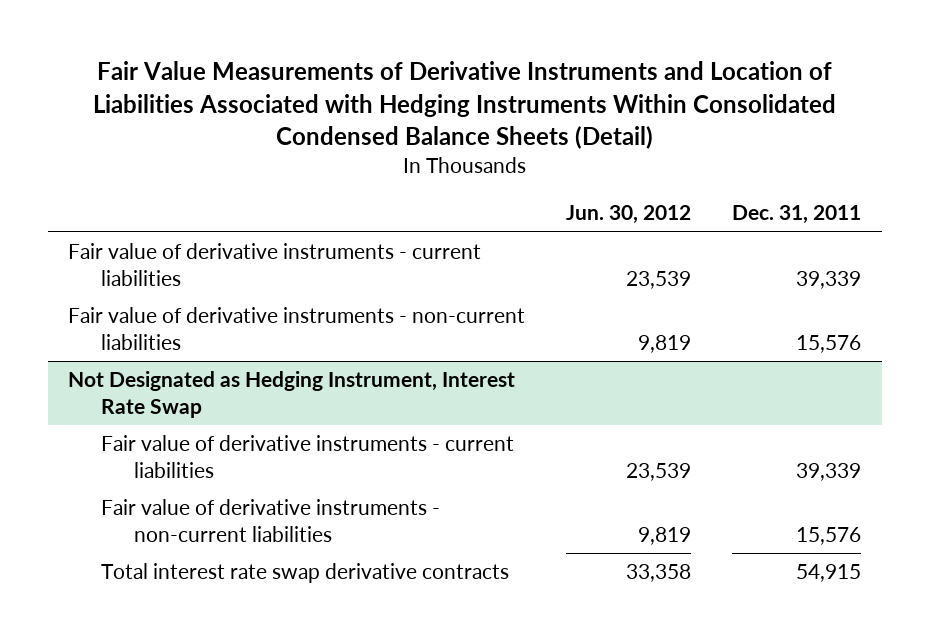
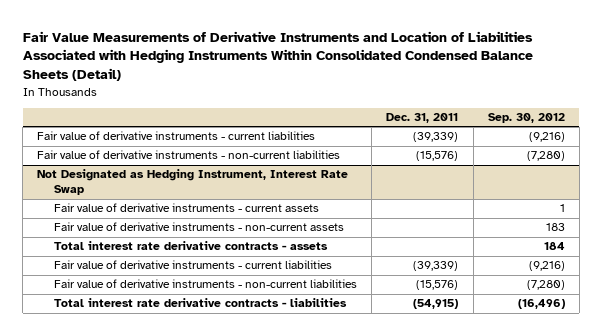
[566,205,692,225] Jun. 30, 2012 -> none
none -> [487,113,565,124] Sep. 30, 2012
[796,270,862,289] 39,339 -> [413,132,459,143] (39,339)
[796,334,862,353] 15,576 -> [416,151,459,162] (15,576)
none -> [54,203,320,213] Fair value of derivative instruments - current assets
none -> [54,222,345,232] Fair value of derivative instruments - non-current assets
none -> [54,241,329,251] Total interest rate derivative contracts - assets
[796,462,862,481] 39,339 -> [413,261,459,272] (39,339)
[796,526,862,545] 15,576 -> [416,280,459,291] (15,576)
[101,563,510,584] Total interest rate swap derivative contracts -> [54,298,348,308] Total interest rate derivative contracts - liabilities
[796,564,862,583] 54,915 -> [413,299,459,310] (54,915)

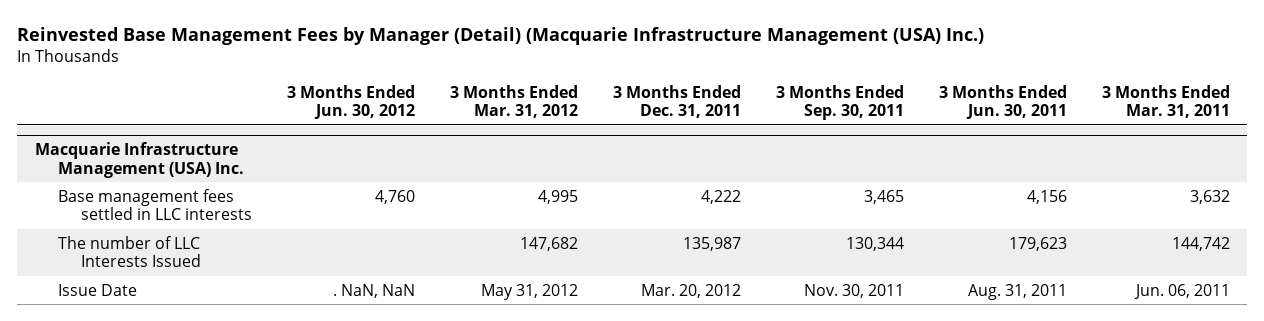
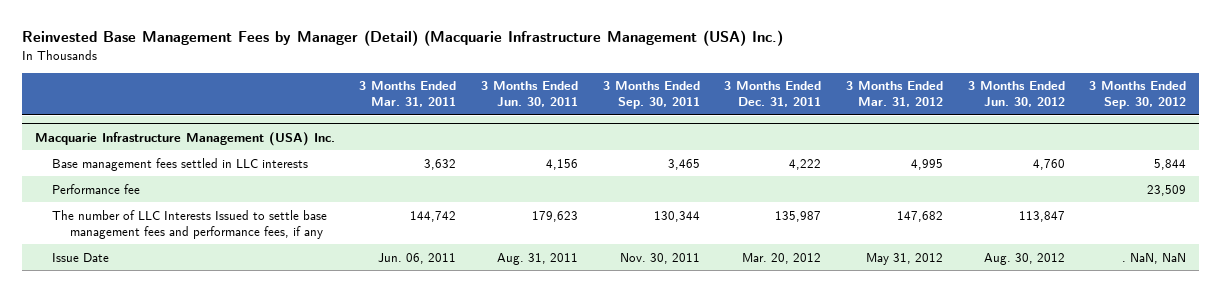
none -> [1089,81,1187,110] 3 Months Ended Sep. 30, 2012
[57,235,201,268] The number of LLC Interests Issued -> none
none -> [52,183,141,194] Performance fee
none -> [52,209,328,239] The number of LLC Interests Issued to settle base management fees and performance fees, if any
[332,283,415,298] . NaN, NaN -> [983,252,1065,265] Aug. 30, 2012

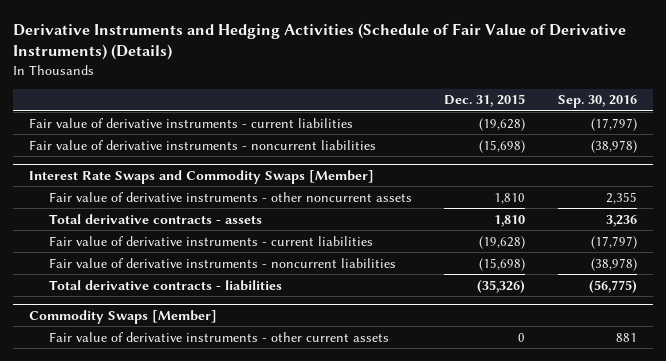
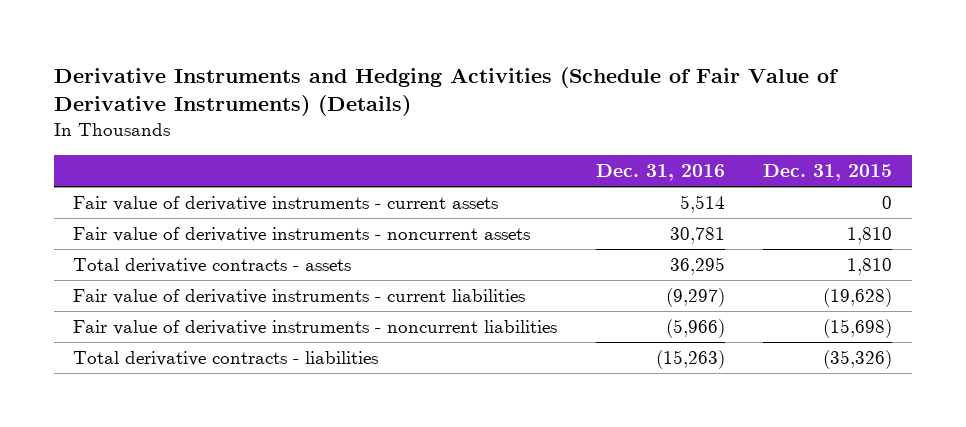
[557,95,637,109] Sep. 30, 2016 -> none
none -> [595,163,725,181] Dec. 31, 2016
[29,139,377,150] Fair value of derivative instruments - noncurrent liabilities -> none
[29,169,375,184] Interest Rate Swaps and Commodity Swaps [Member] -> none
[29,117,354,128] Fair value of derivative instruments - current liabilities -> [73,196,499,212] Fair value of derivative instruments - current assets
[479,117,526,131] (19,628) -> [882,196,893,210] 0
[48,191,412,202] Fair value of derivative instruments - other noncurrent assets -> [73,227,531,243] Fair value of derivative instruments - noncurrent assets
[29,309,218,324] Commodity Swaps [Member] -> none
[48,331,389,342] Fair value of derivative instruments - other current assets -> none

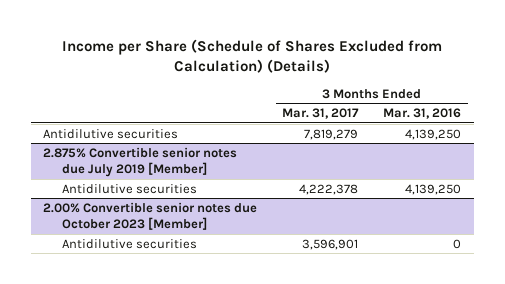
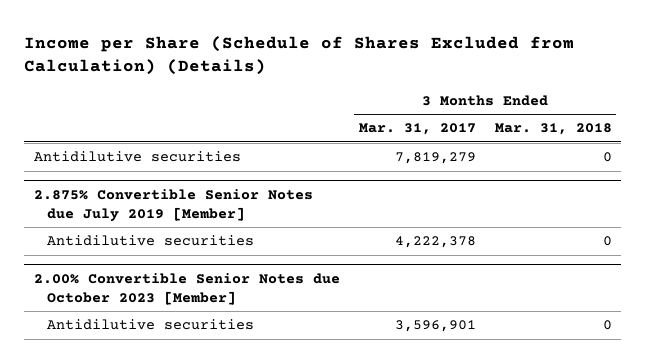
[383,108,462,120] Mar. 31, 2016 -> none
none -> [494,123,612,136] Mar. 31, 2018
[43,146,238,177] 2.875% Convertible senior notes due July 2019 [Member] -> [33,188,313,222] 2.875% Convertible Senior Notes due July 2019 [Member]
[43,201,258,230] 2.00% Convertible senior notes due October 2023 [Member] -> [33,272,340,305] 2.00% Convertible Senior Notes due October 2023 [Member]

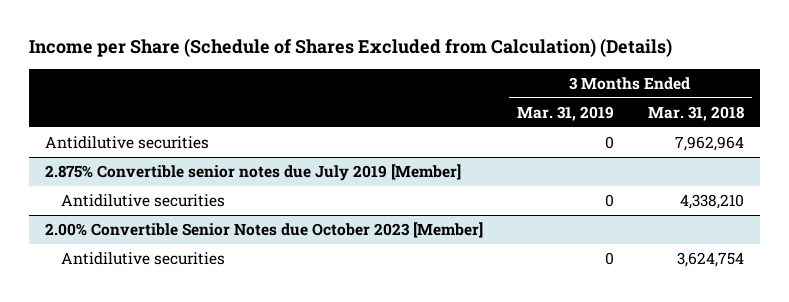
[358,123,476,136] Mar. 31, 2017 -> none
none -> [516,105,614,121] Mar. 31, 2019
[602,152,612,163] 0 -> [674,136,744,152] 7,962,964
[33,188,313,222] 2.875% Convertible Senior Notes due July 2019 [Member] -> [45,164,462,182] 2.875% Convertible senior notes due July 2019 [Member]
[602,236,612,247] 0 -> [679,194,744,210] 4,338,210
[602,320,612,331] 0 -> [676,252,744,268] 3,624,754

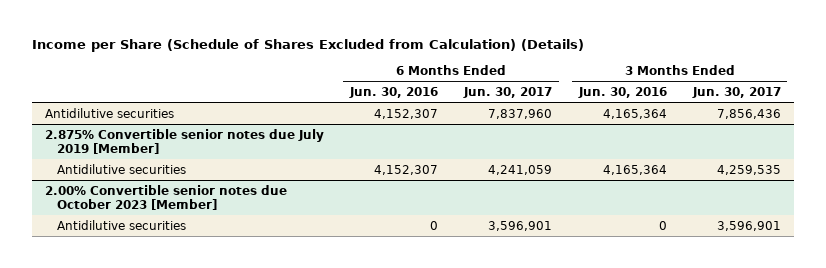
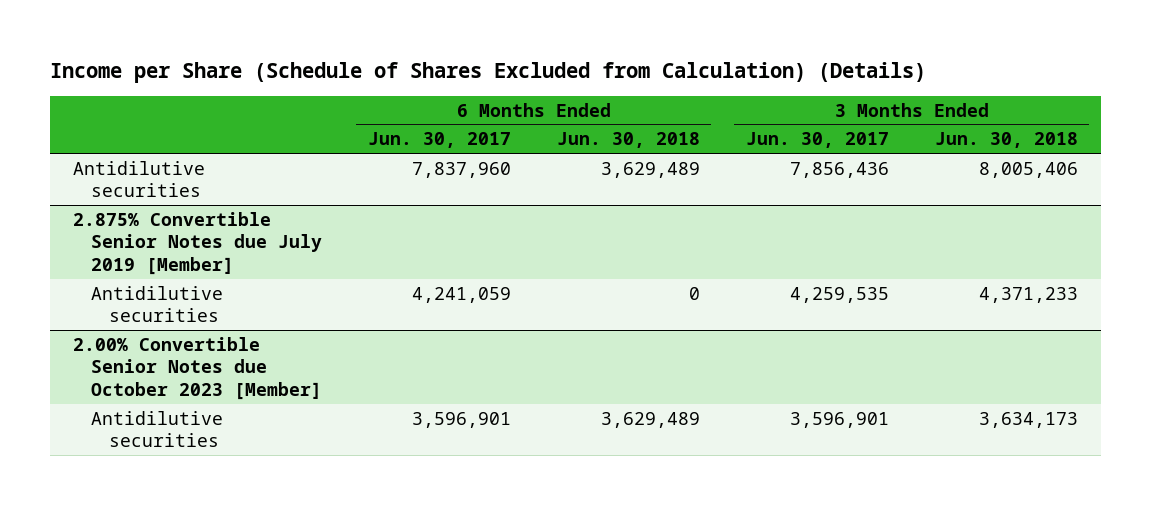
[348,86,438,98] Jun. 30, 2016 -> none
[577,86,667,98] Jun. 30, 2016 -> none
none -> [556,132,700,149] Jun. 30, 2018
none -> [934,132,1078,149] Jun. 30, 2018
[44,128,324,154] 2.875% Convertible senior notes due July 2019 [Member] -> [73,211,322,276] 2.875% Convertible Senior Notes due July 2019 [Member]
[44,184,287,210] 2.00% Convertible senior notes due October 2023 [Member] -> [73,336,322,401] 2.00% Convertible Senior Notes due October 2023 [Member]

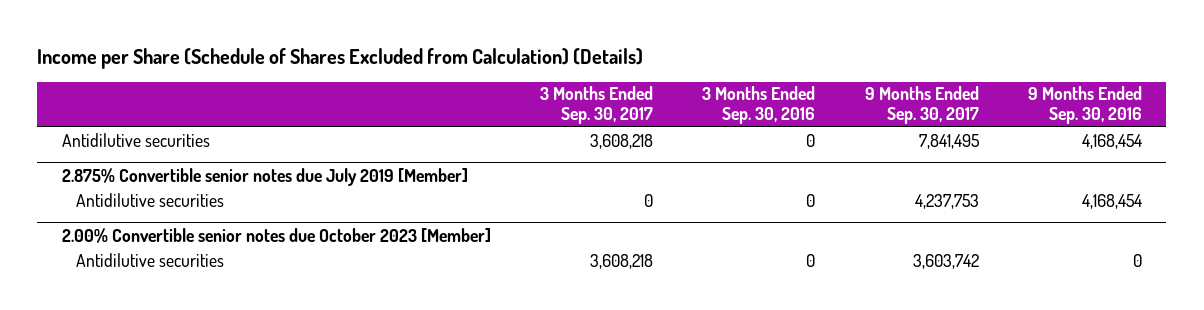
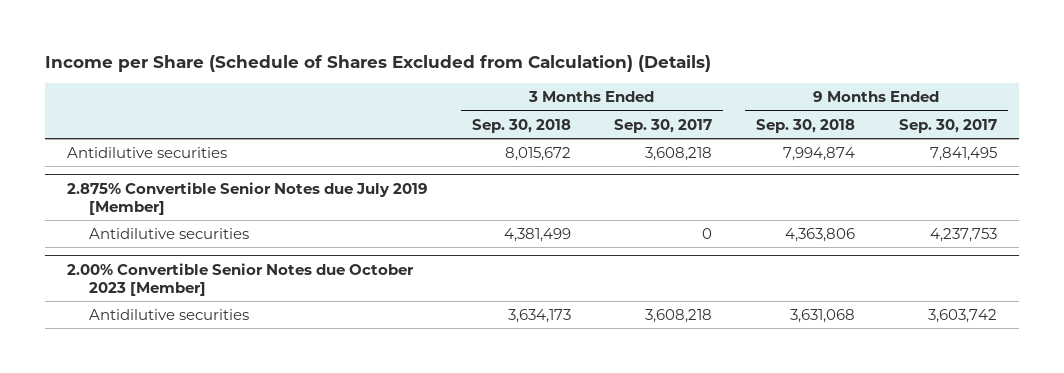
[702,86,816,125] 3 Months Ended Sep. 30, 2016 -> none
[1027,86,1142,125] 9 Months Ended Sep. 30, 2016 -> none
none -> [471,118,571,133] Sep. 30, 2018
none -> [756,118,856,133] Sep. 30, 2018
[62,167,469,186] 2.875% Convertible senior notes due July 2019 [Member] -> [66,181,428,215] 2.875% Convertible Senior Notes due July 2019 [Member]
[62,227,492,243] 2.00% Convertible senior notes due October 2023 [Member] -> [66,262,414,296] 2.00% Convertible Senior Notes due October 2023 [Member]

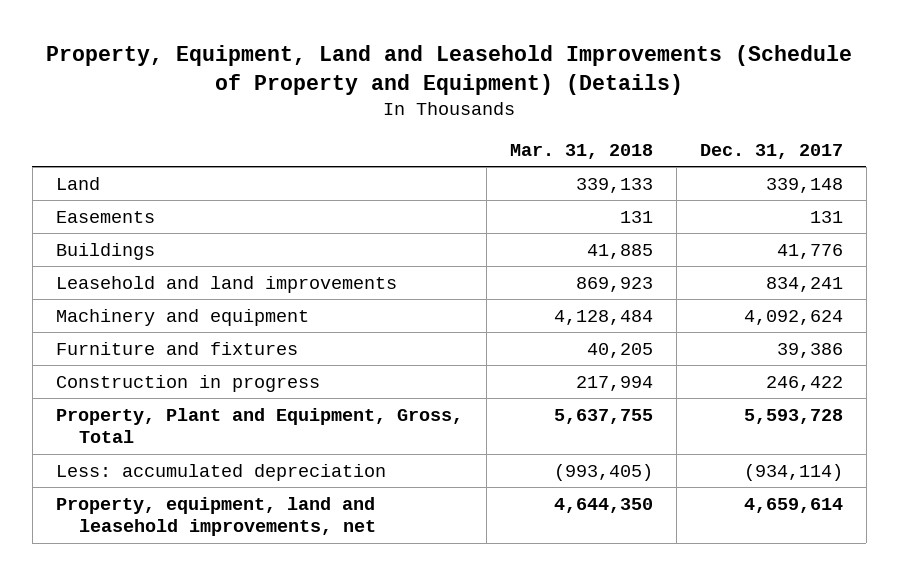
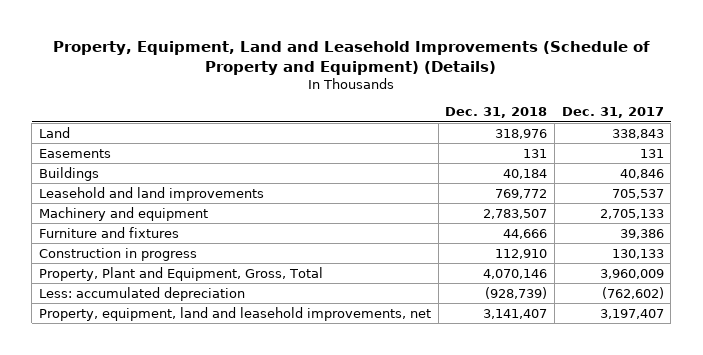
[509,143,653,159] Mar. 31, 2018 -> none
none -> [445,107,548,119] Dec. 31, 2018
[765,177,843,193] 339,148 -> [611,128,664,139] 338,843
[776,243,843,259] 41,776 -> [619,168,664,179] 40,846
[765,276,843,292] 834,241 -> [611,188,664,199] 705,537
[743,309,843,325] 4,092,624 -> [599,208,664,219] 2,705,133
[765,375,843,391] 246,422 -> [611,248,664,259] 130,133
[743,408,843,424] 5,593,728 -> [599,268,664,279] 3,960,009
[743,463,843,481] (934,114) -> [601,286,664,299] (762,602)
[743,497,843,513] 4,659,614 -> [599,308,664,319] 3,197,407

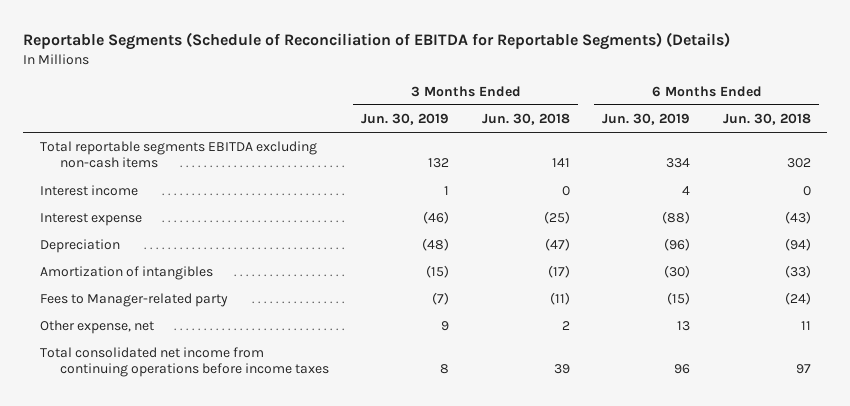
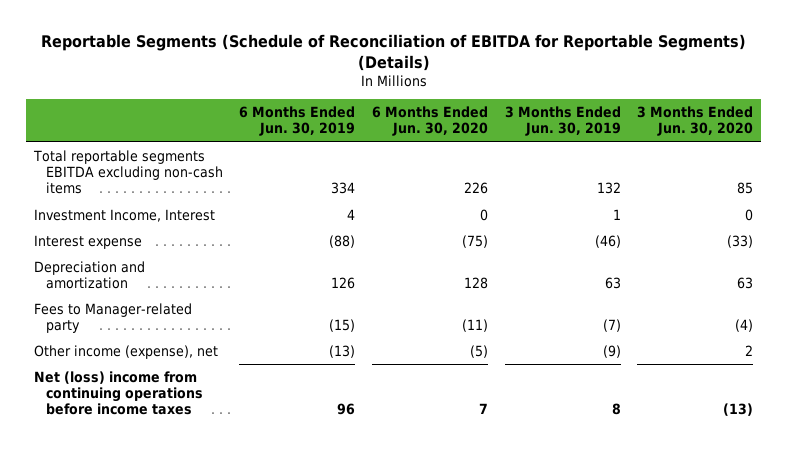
[481,112,570,125] Jun. 30, 2018 -> none
[722,112,811,125] Jun. 30, 2018 -> none
none -> [372,106,489,137] 6 Months Ended Jun. 30, 2020
none -> [637,106,754,137] 3 Months Ended Jun. 30, 2020
[39,185,138,197] Interest income -> [34,209,216,223] Investment Income, Interest
[39,239,120,254] Depreciation -> none
[39,266,213,281] Amortization of intangibles -> none
none -> [34,261,146,290] Depreciation and amortization
[39,320,154,335] Other expense, net -> [34,345,219,360] Other income (expense), net
[441,321,450,332] 9 -> [602,345,621,359] (9)
[677,321,691,332] 13 -> [329,345,356,359] (13)
[39,347,329,378] Total consolidated net income from continuing operations before income taxes -> [34,371,203,416] Net (loss) income from continuing operations before income taxes

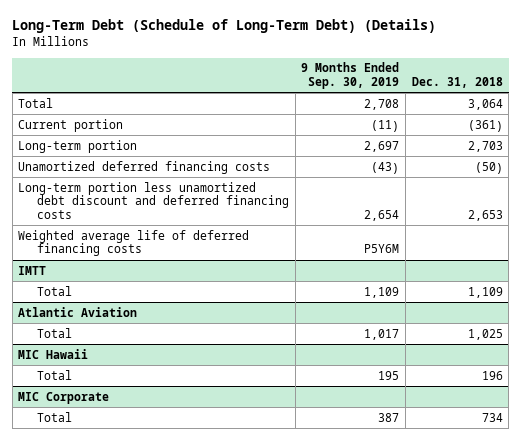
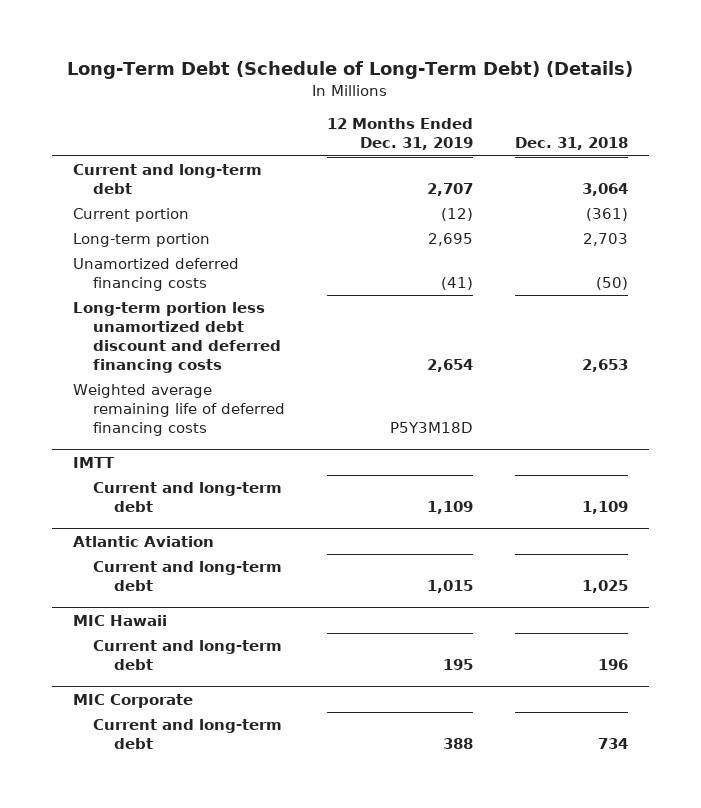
[301,62,400,90] 9 Months Ended Sep. 30, 2019 -> none
none -> [327,118,474,151] 12 Months Ended Dec. 31, 2019
[18,97,54,108] Total -> [72,164,262,195] Current and long-term debt
[18,229,250,257] Weighted average life of deferred financing costs -> [72,384,286,437] Weighted average remaining life of deferred financing costs
[36,285,72,296] Total -> [93,482,283,513] Current and long-term debt
[36,327,72,338] Total -> [93,561,283,592] Current and long-term debt
[36,369,72,380] Total -> [93,640,283,671] Current and long-term debt
[36,411,72,422] Total -> [93,719,283,750] Current and long-term debt

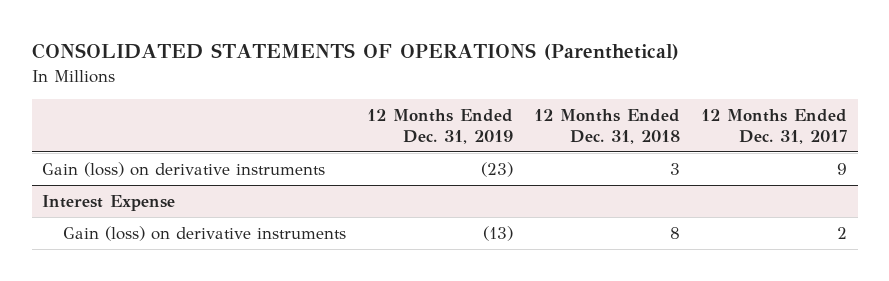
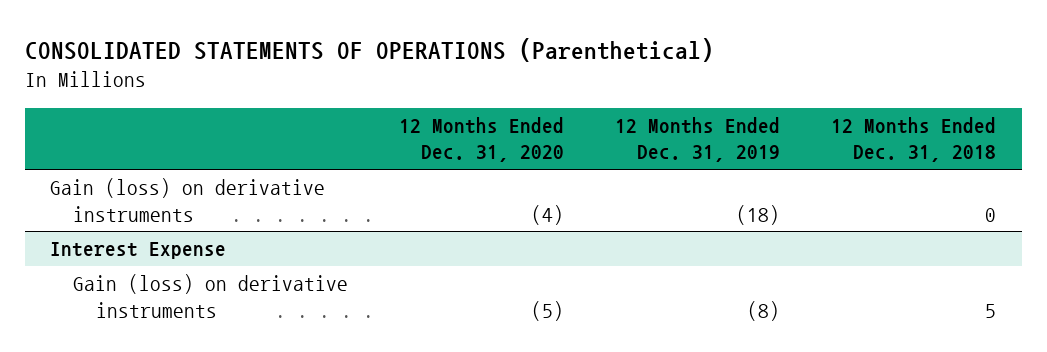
[700,108,847,144] 12 Months Ended Dec. 31, 2017 -> none
none -> [399,117,565,163] 12 Months Ended Dec. 31, 2020
[480,161,513,177] (23) -> [736,204,781,225] (18)
[669,162,680,175] 3 -> [985,207,997,222] 0
[482,225,513,241] (13) -> [747,300,781,321] (8)
[669,226,680,239] 8 -> [985,303,997,318] 5

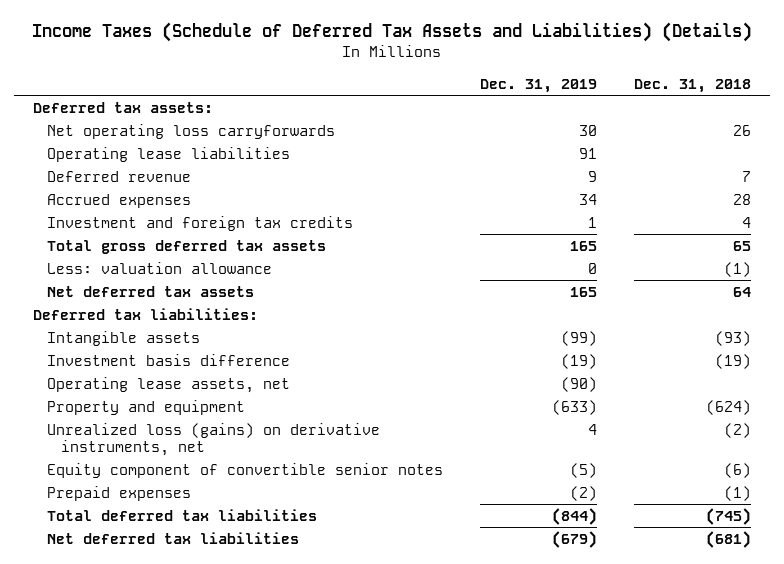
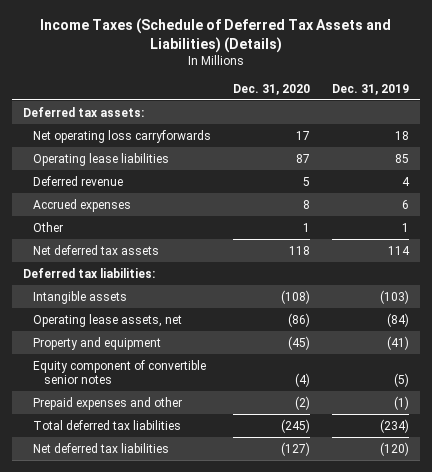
[634,78,752,93] Dec. 31, 2018 -> none
none -> [233,83,311,95] Dec. 31, 2020
[46,215,353,231] Investment and foreign tax credits -> none
[46,239,326,254] Total gross deferred tax assets -> none
[46,261,272,274] Less: valuation allowance -> none
[579,124,598,136] 30 -> [395,130,410,140] 18
[579,147,598,159] 91 -> [395,153,410,163] 85
[588,170,598,182] 9 -> [402,176,411,186] 4
[579,193,598,205] 34 -> [402,199,410,209] 6
none -> [33,221,64,232] Other
[570,286,598,297] 165 -> [388,245,411,255] 114
[46,353,290,366] Investment basis difference -> none
[46,422,380,456] Unrealized loss (gains) on derivative instruments, net -> none
[561,330,598,346] (99) -> [380,289,410,304] (103)
[561,376,598,392] (90) -> [387,312,410,327] (84)
[552,399,598,415] (633) -> [387,335,410,350] (41)
[46,485,191,501] Prepaid expenses -> [33,396,183,410] Prepaid expenses and other
[570,485,598,501] (2) -> [394,395,410,410] (1)
[552,507,598,525] (844) -> [380,418,410,433] (234)
[552,530,598,548] (679) -> [380,441,410,456] (120)

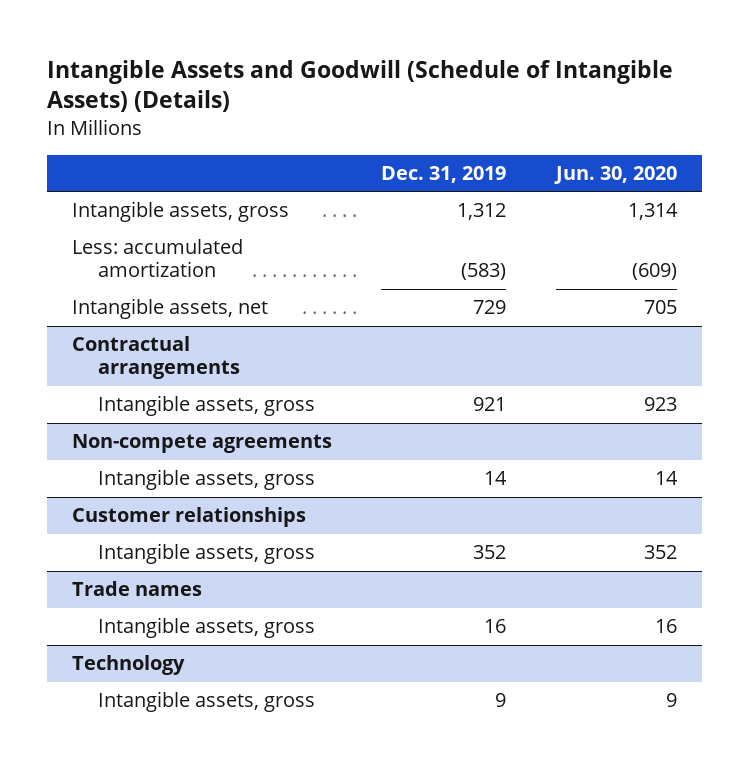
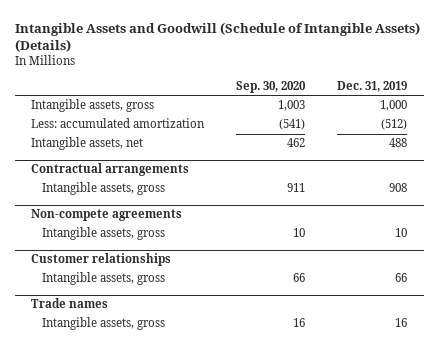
[553,166,677,185] Jun. 30, 2020 -> none
none -> [236,80,307,93] Sep. 30, 2020
[457,203,507,221] 1,312 -> [380,100,408,112] 1,000
[461,263,507,281] (583) -> [381,119,408,131] (512)
[473,300,507,315] 729 -> [389,138,408,148] 488
[473,397,507,412] 921 -> [389,183,408,193] 908
[484,471,508,486] 14 -> [395,228,408,238] 10
[473,545,507,560] 352 -> [395,273,408,283] 66
[71,655,185,676] Technology -> none
[97,691,315,713] Intangible assets, gross -> none

